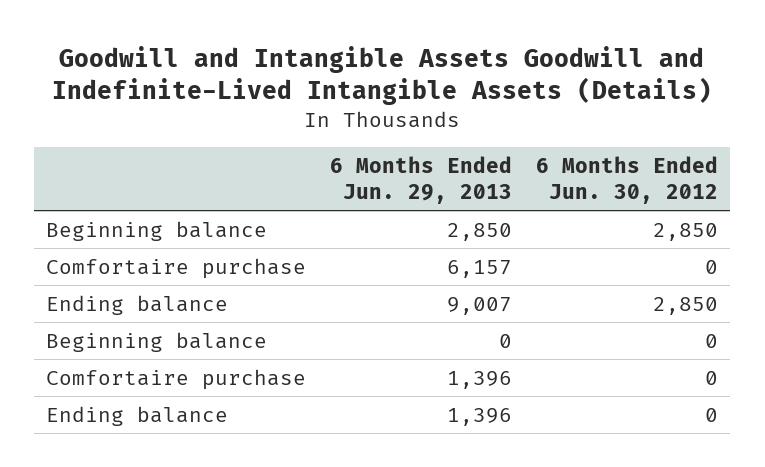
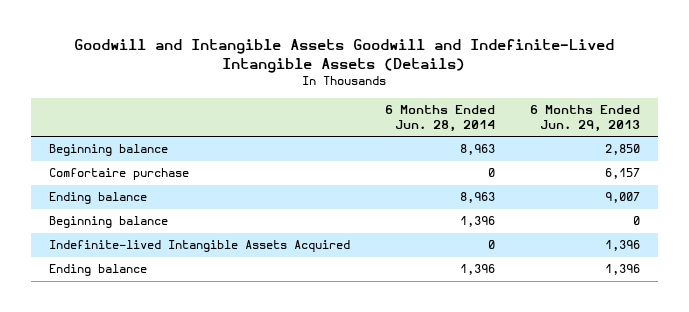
[536,155,719,205] 6 Months Ended Jun. 30, 2012 -> none
none -> [384,104,495,133] 6 Months Ended Jun. 28, 2014
[46,368,307,390] Comfortaire purchase -> [48,240,350,253] Indefinite-lived Intangible Assets Acquired

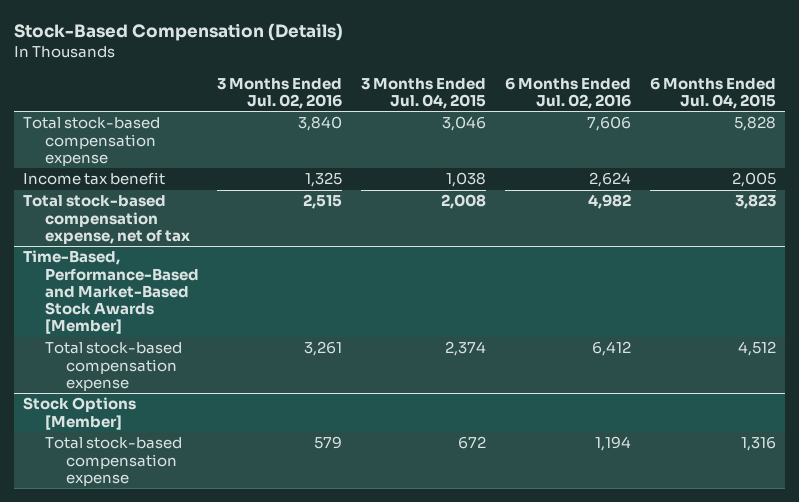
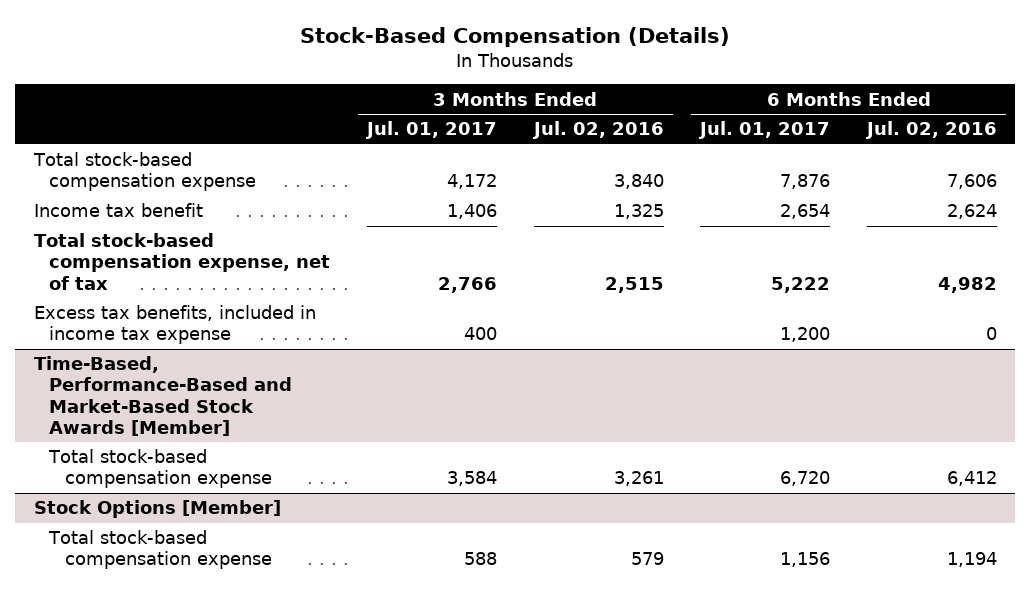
[361,77,487,109] 3 Months Ended Jul. 04, 2015 -> none
[649,76,776,109] 6 Months Ended Jul. 04, 2015 -> none
none -> [364,121,497,140] Jul. 01, 2017
none -> [698,121,831,140] Jul. 01, 2017
none -> [33,305,316,345] Excess tax benefits, included in income tax expense

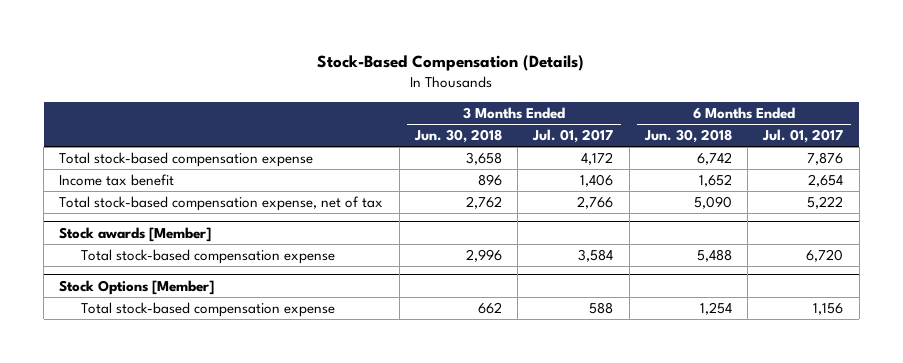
[531,121,664,140] Jul. 02, 2016 -> none
[864,121,997,140] Jul. 02, 2016 -> none
none -> [413,129,502,144] Jun. 30, 2018
none -> [643,129,732,144] Jun. 30, 2018
[33,305,316,345] Excess tax benefits, included in income tax expense -> none
[33,356,293,436] Time-Based, Performance-Based and Market-Based Stock Awards [Member] -> none
none -> [59,227,212,243] Stock awards [Member]

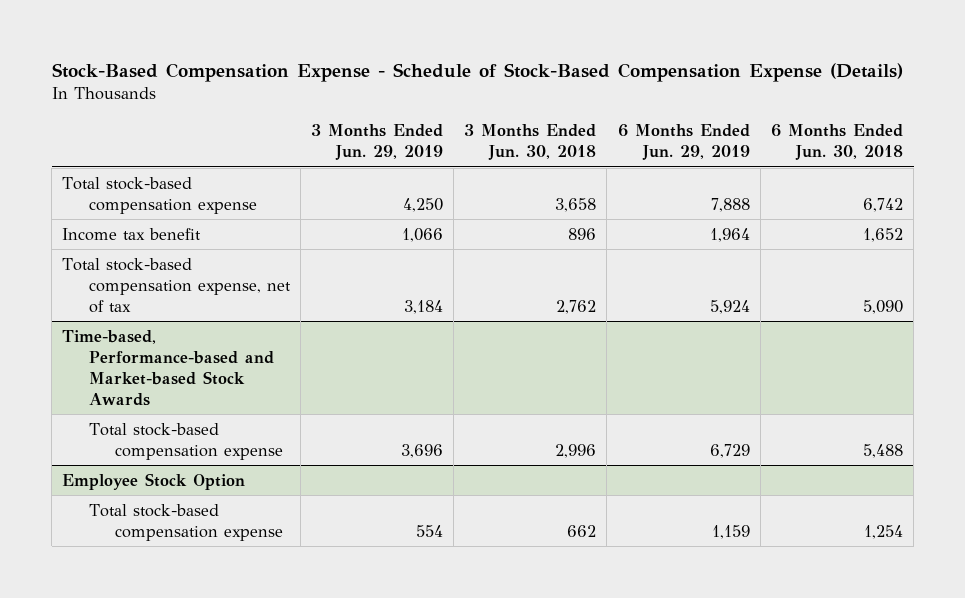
[317,54,585,71] Stock-Based Compensation (Details) -> [51,63,903,83] Stock-Based Compensation Expense - Schedule of Stock-Based Compensation Expense (Details)
[532,129,614,144] Jul. 01, 2017 -> none
[762,129,844,144] Jul. 01, 2017 -> none
none -> [310,124,443,161] 3 Months Ended Jun. 29, 2019
none -> [617,124,750,161] 6 Months Ended Jun. 29, 2019
[59,227,212,243] Stock awards [Member] -> none
none -> [62,329,274,406] Time-based, Performance-based and Market-based Stock Awards
[59,280,215,296] Stock Options [Member] -> [62,472,246,490] Employee Stock Option

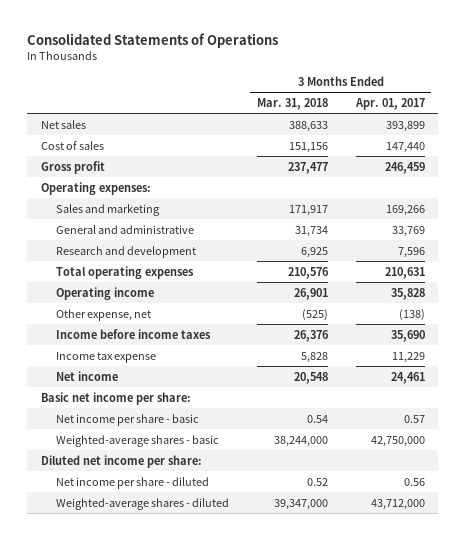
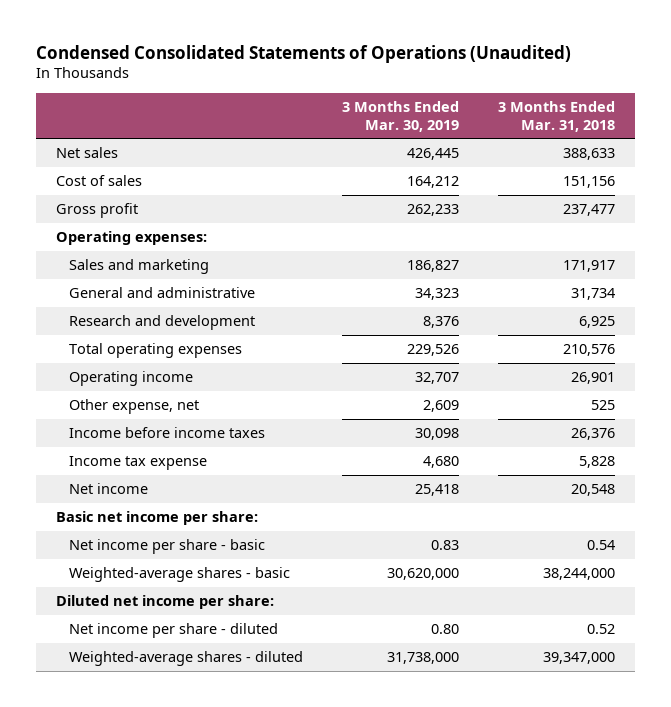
[27,32,279,48] Consolidated Statements of Operations -> [36,44,572,63] Condensed Consolidated Statements of Operations (Unaudited)
[354,97,425,110] Apr. 01, 2017 -> none
none -> [341,101,459,132] 3 Months Ended Mar. 30, 2019
[301,308,328,321] (525) -> [591,400,616,411] 525

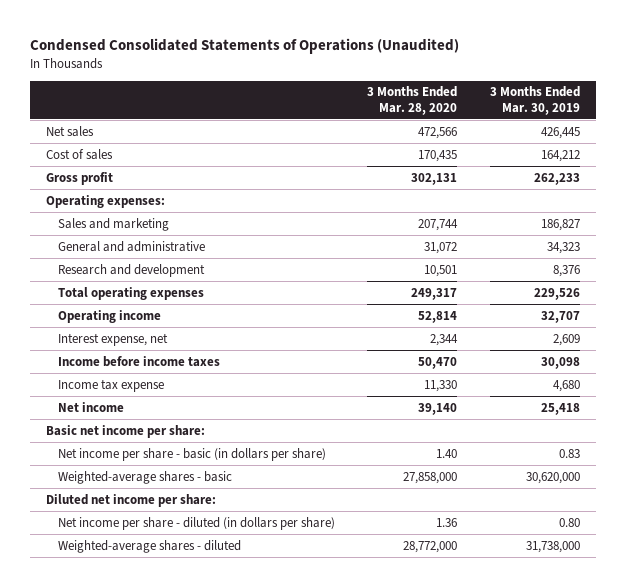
[498,101,616,132] 3 Months Ended Mar. 31, 2018 -> none
none -> [367,86,458,115] 3 Months Ended Mar. 28, 2020
[68,399,199,415] Other expense, net -> [57,332,168,346] Interest expense, net
[68,539,265,555] Net income per share - basic -> [57,447,326,461] Net income per share - basic (in dollars per share)
[68,623,278,639] Net income per share - diluted -> [57,516,335,530] Net income per share - diluted (in dollars per share)

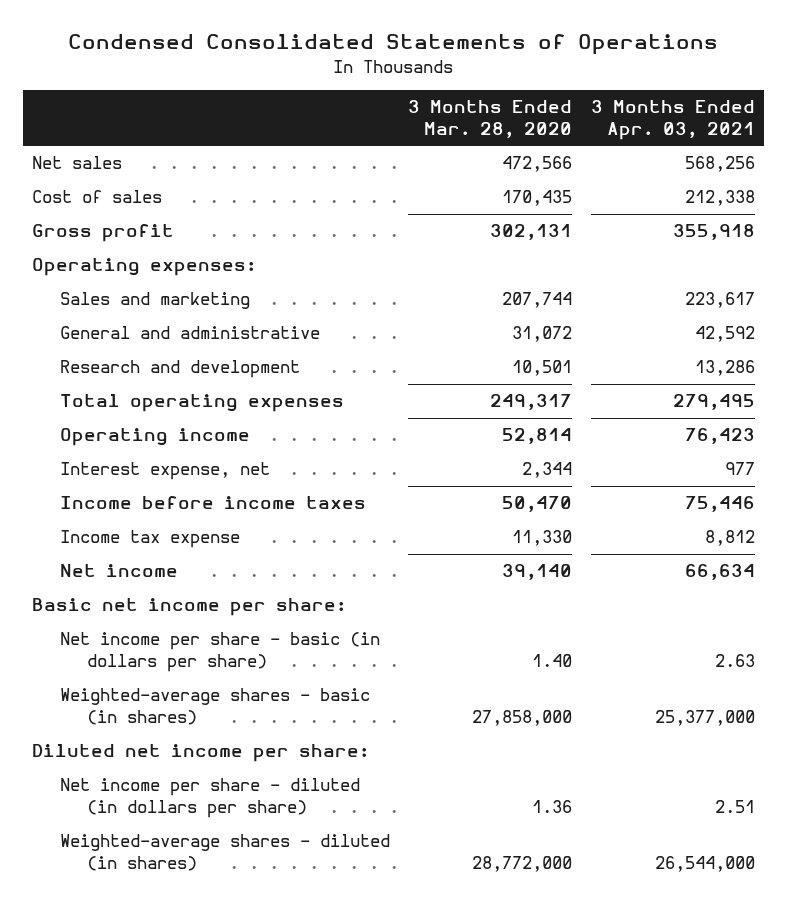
[30,38,460,55] Condensed Consolidated Statements of Operations (Unaudited) -> [68,34,719,56] Condensed Consolidated Statements of Operations
[489,86,580,115] 3 Months Ended Mar. 30, 2019 -> none
none -> [590,100,755,140] 3 Months Ended Apr. 03, 2021
[57,470,232,484] Weighted-average shares - basic -> [59,688,370,726] Weighted-average shares - basic (in shares)
[57,539,241,553] Weighted-average shares - diluted -> [59,834,390,872] Weighted-average shares - diluted (in shares)

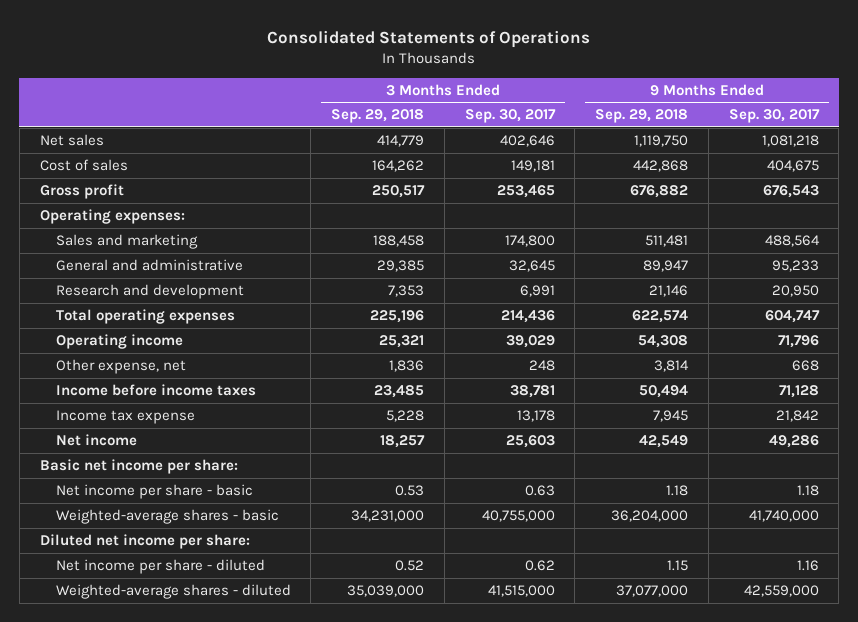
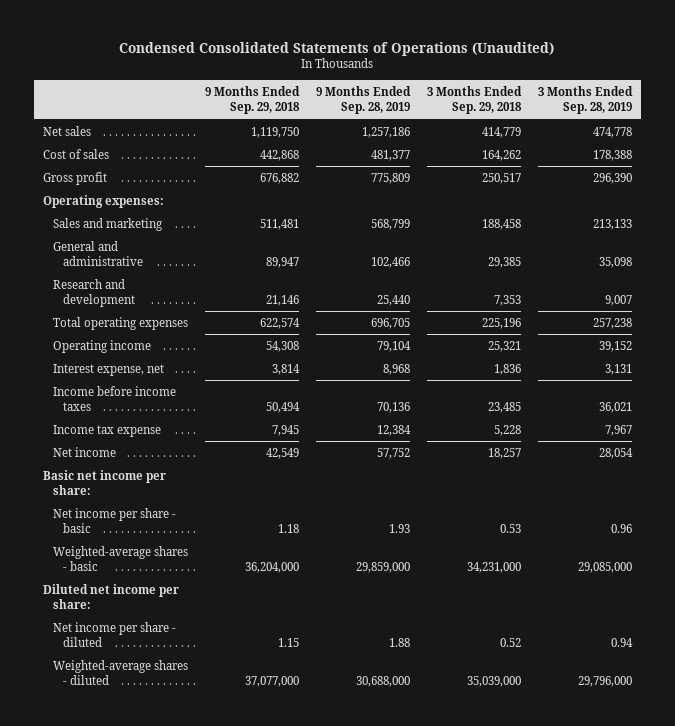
[267,29,591,48] Consolidated Statements of Operations -> [119,41,555,56] Condensed Consolidated Statements of Operations (Unaudited)
[464,109,556,124] Sep. 30, 2017 -> none
[728,109,820,124] Sep. 30, 2017 -> none
none -> [316,86,412,115] 9 Months Ended Sep. 28, 2019
none -> [538,86,634,115] 3 Months Ended Sep. 28, 2019
[55,358,186,374] Other expense, net -> [52,363,164,376] Interest expense, net

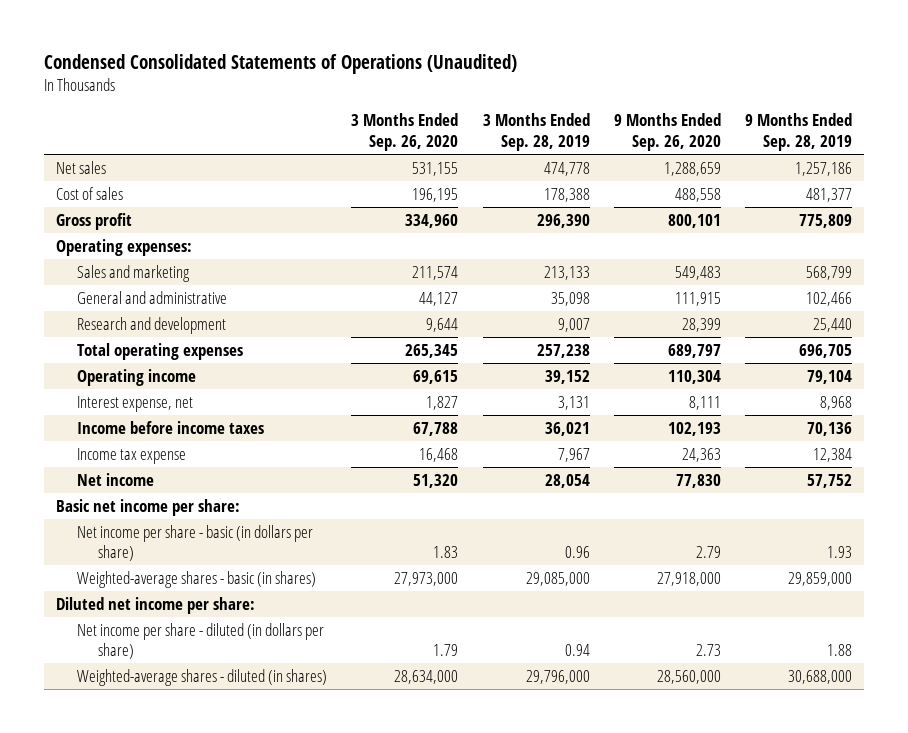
[204,86,300,115] 9 Months Ended Sep. 29, 2018 -> none
[427,86,523,115] 3 Months Ended Sep. 29, 2018 -> none
none -> [351,113,459,152] 3 Months Ended Sep. 26, 2020
none -> [614,113,722,152] 9 Months Ended Sep. 26, 2020
[52,507,176,533] Net income per share - basic -> [77,524,314,562] Net income per share - basic (in dollars per share)
[52,545,188,571] Weighted-average shares - basic -> [77,570,317,588] Weighted-average shares - basic (in shares)
[52,621,176,647] Net income per share - diluted -> [77,622,325,660] Net income per share - diluted (in dollars per share)
[52,659,188,685] Weighted-average shares - diluted -> [77,668,328,686] Weighted-average shares - diluted (in shares)

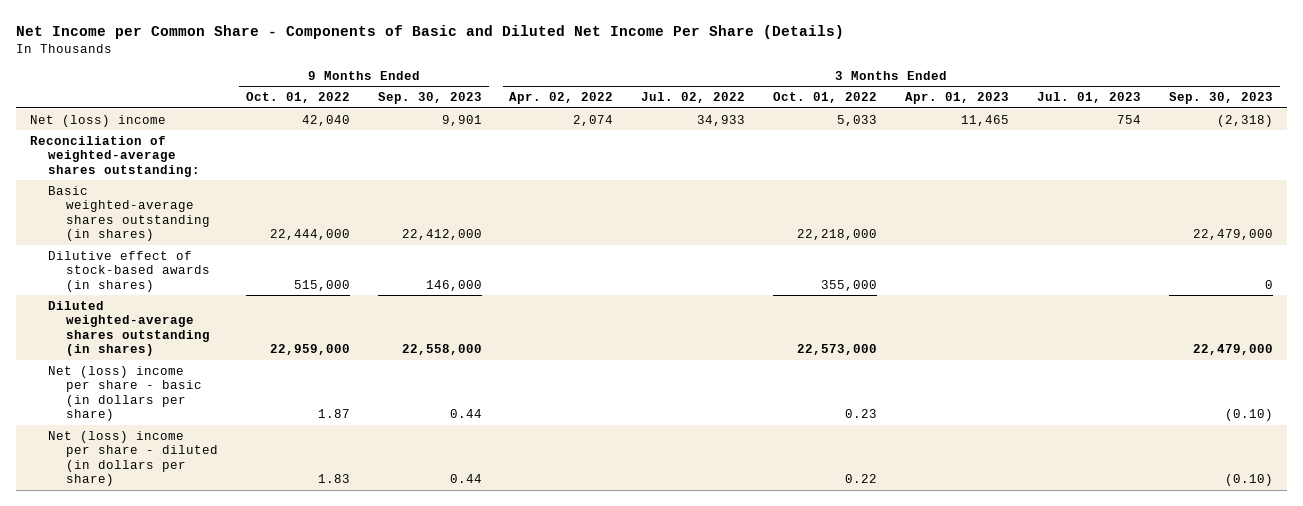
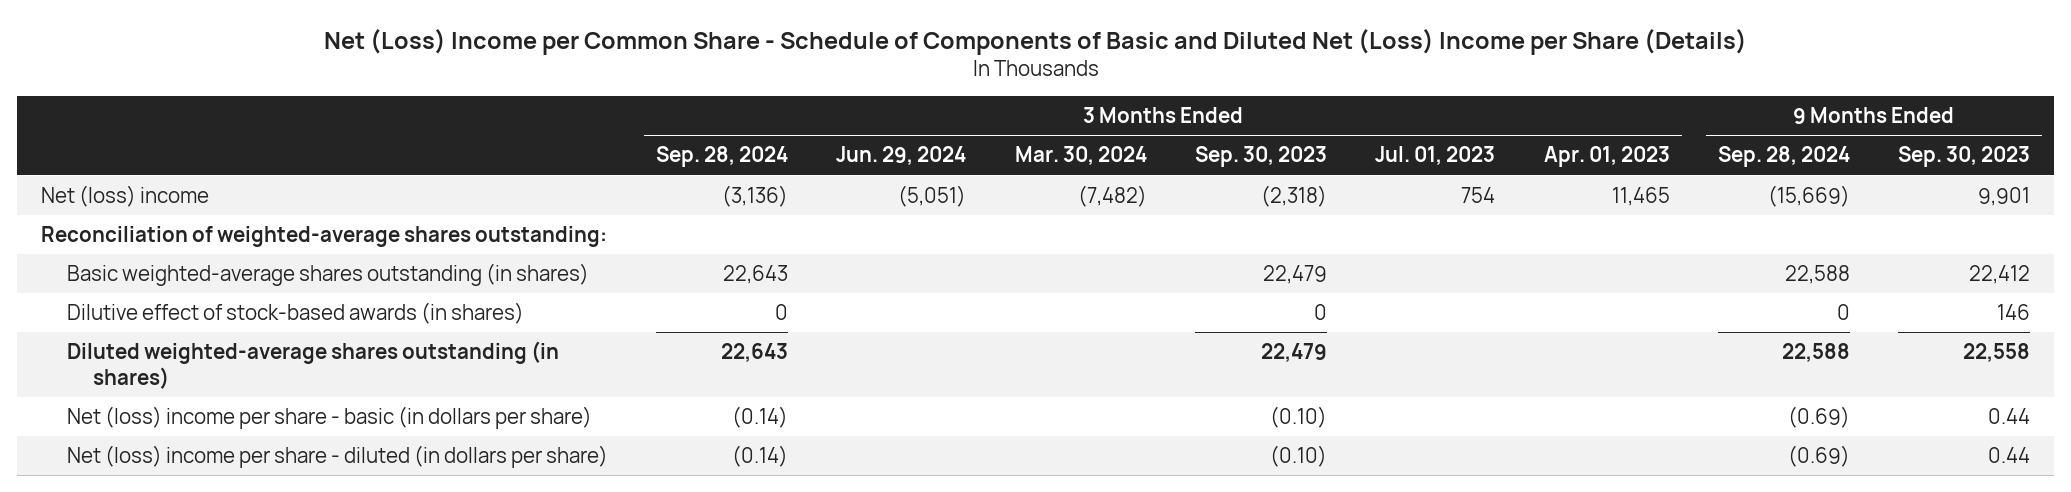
[16,24,845,39] Net Income per Common Share - Components of Basic and Diluted Net Income Per Share (Details) -> [323,28,1747,55] Net (Loss) Income per Common Share - Schedule of Components of Basic and Diluted Net (Loss) Income per Share (Details)
[245,92,350,104] Oct. 01, 2022 -> none
[509,92,614,105] Apr. 02, 2022 -> none
[641,92,746,104] Jul. 02, 2022 -> none
[773,92,878,104] Oct. 01, 2022 -> none
none -> [656,146,789,168] Sep. 28, 2024
none -> [836,146,967,166] Jun. 29, 2024
none -> [1014,146,1147,166] Mar. 30, 2024
none -> [1717,146,1850,168] Sep. 28, 2024
[401,229,482,241] 22,412,000 -> [1969,264,2031,284] 22,412
[1192,229,1273,241] 22,479,000 -> [1262,264,1327,284] 22,479
[425,279,482,291] 146,000 -> [1997,303,2031,320] 146
[401,344,482,356] 22,558,000 -> [1963,342,2031,362] 22,558
[1192,344,1273,356] 22,479,000 -> [1260,342,1327,362] 22,479

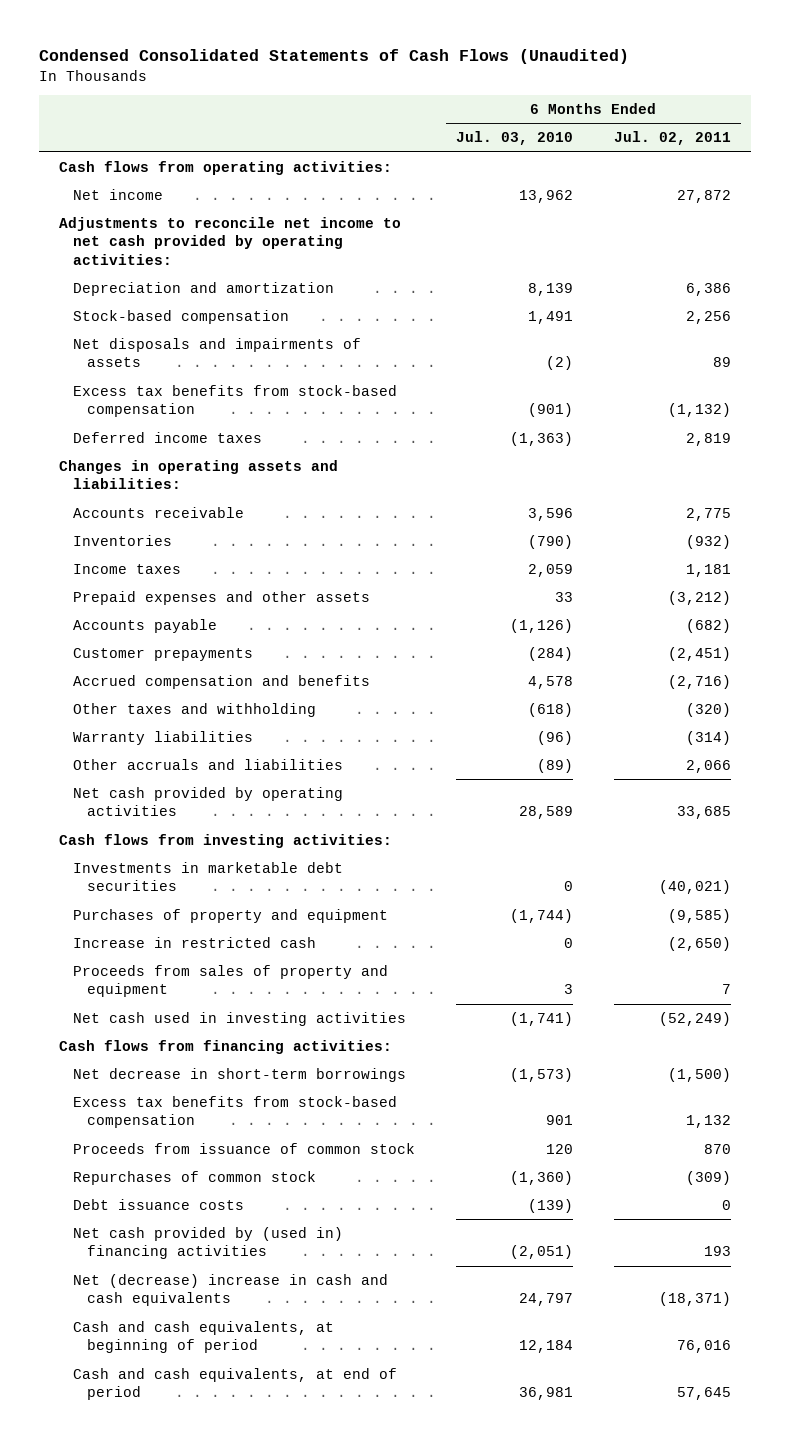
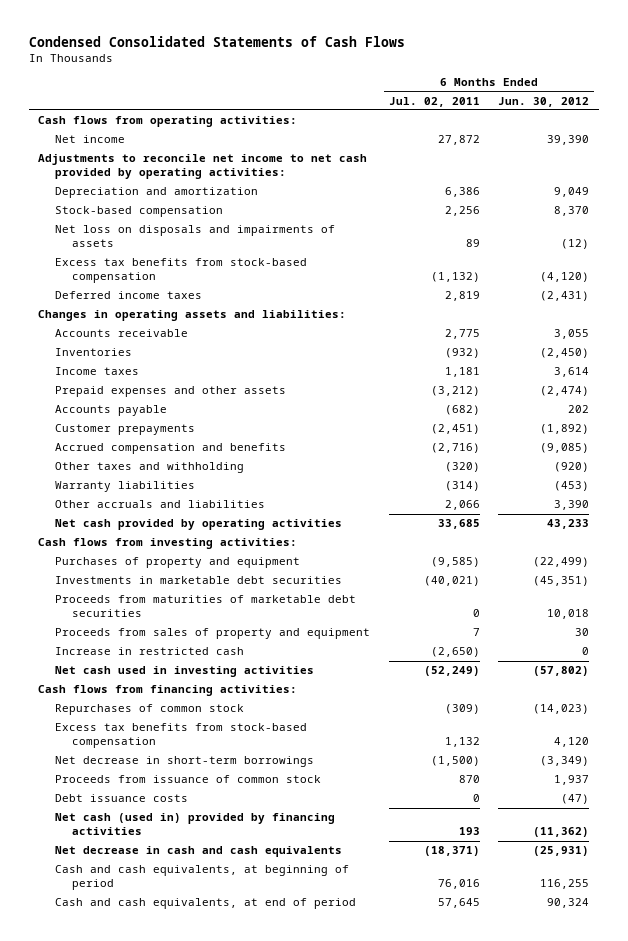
[38,49,629,65] Condensed Consolidated Statements of Cash Flows (Unaudited) -> [29,35,406,47] Condensed Consolidated Statements of Cash Flows
[455,131,573,146] Jul. 03, 2010 -> none
none -> [498,96,590,107] Jun. 30, 2012
[73,337,362,368] Net disposals and impairments of assets -> [55,225,336,248] Net loss on disposals and impairments of assets
[73,861,344,892] Investments in marketable debt securities -> [55,576,343,585] Investments in marketable debt securities
none -> [55,595,357,618] Proceeds from maturities of marketable debt securities
[73,936,317,948] Increase in restricted cash -> [55,647,245,656] Increase in restricted cash
[73,1170,317,1185] Repurchases of common stock -> [55,704,245,716] Repurchases of common stock
[73,1067,407,1082] Net decrease in short-term borrowings -> [55,756,315,768] Net decrease in short-term borrowings
[73,1226,344,1260] Net cash provided by (used in) financing activities -> [55,813,336,836] Net cash (used in) provided by financing activities
[73,1273,389,1307] Net (decrease) increase in cash and cash equivalents -> [55,846,343,858] Net decrease in cash and cash equivalents

